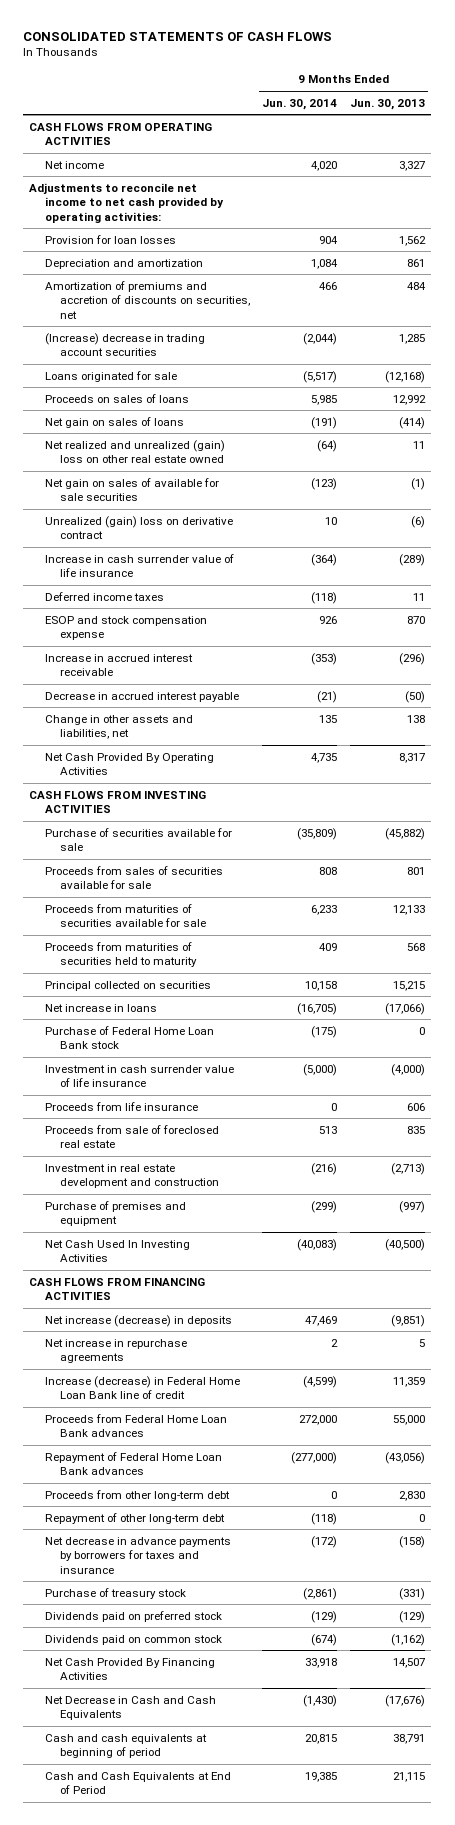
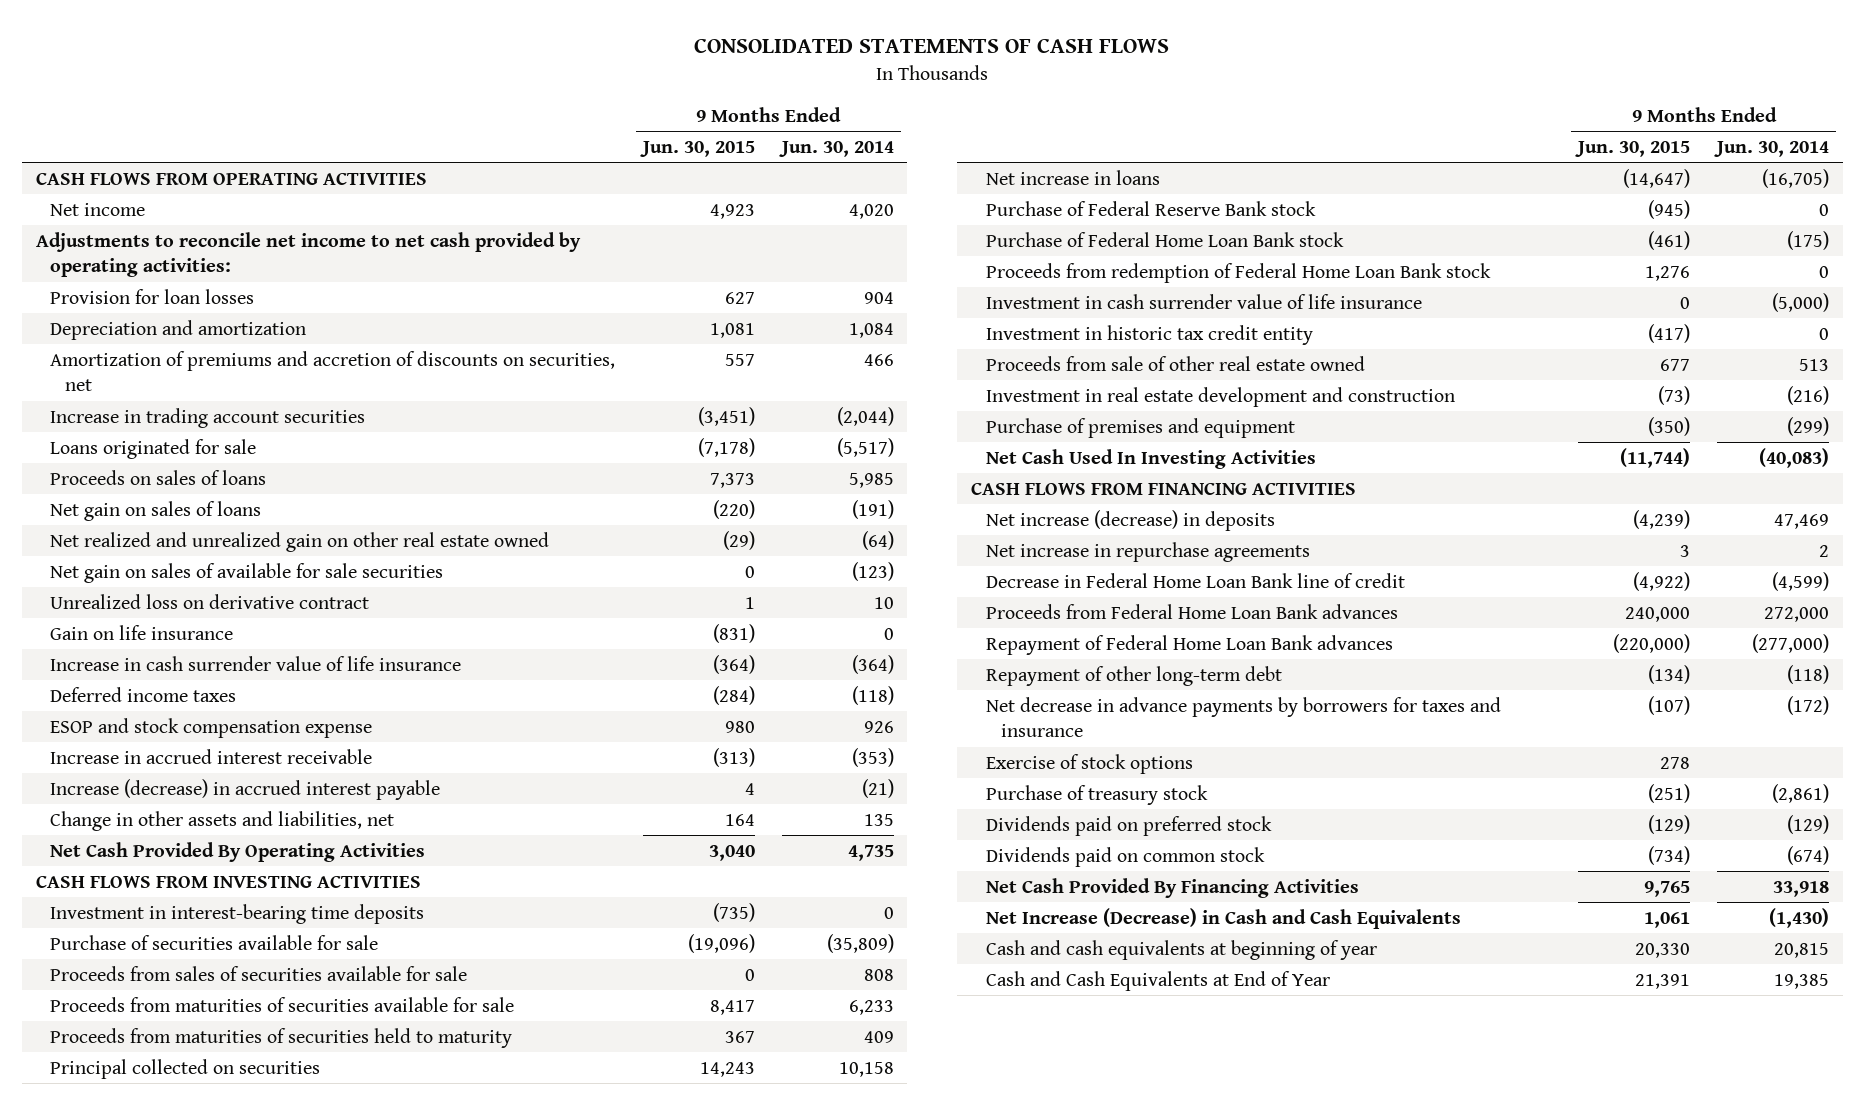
[350,98,426,110] Jun. 30, 2013 -> none
none -> [639,140,755,157] Jun. 30, 2015
[44,332,205,357] (Increase) decrease in trading account securities -> [50,407,366,428] Increase in trading account securities
[44,439,225,464] Net realized and unrealized (gain) loss on other real estate owned -> [50,531,550,552] Net realized and unrealized gain on other real estate owned
[44,515,233,540] Unrealized (gain) loss on derivative contract -> [50,593,370,609] Unrealized loss on derivative contract
none -> [50,624,234,640] Gain on life insurance
[44,691,239,702] Decrease in accrued interest payable -> [50,778,441,800] Increase (decrease) in accrued interest payable
none -> [50,903,425,924] Investment in interest-bearing time deposits
none -> [985,200,1316,216] Purchase of Federal Reserve Bank stock
none -> [985,262,1491,283] Proceeds from redemption of Federal Home Loan Bank stock
[44,1101,198,1111] Proceeds from life insurance -> none
none -> [985,324,1313,345] Investment in historic tax credit entity
[44,1124,219,1149] Proceeds from sale of foreclosed real estate -> [985,355,1365,371] Proceeds from sale of other real estate owned
[44,1375,240,1400] Increase (decrease) in Federal Home Loan Bank line of credit -> [985,572,1405,588] Decrease in Federal Home Loan Bank line of credit
[44,1489,230,1501] Proceeds from other long-term debt -> none
none -> [985,753,1193,774] Exercise of stock options
[44,1695,216,1721] Net Decrease in Cash and Cash Equivalents -> [985,907,1461,929] Net Increase (Decrease) in Cash and Cash Equivalents
[44,1733,207,1759] Cash and cash equivalents at beginning of period -> [985,939,1377,960] Cash and cash equivalents at beginning of year
[44,1771,231,1795] Cash and Cash Equivalents at End of Period -> [985,970,1330,991] Cash and Cash Equivalents at End of Year

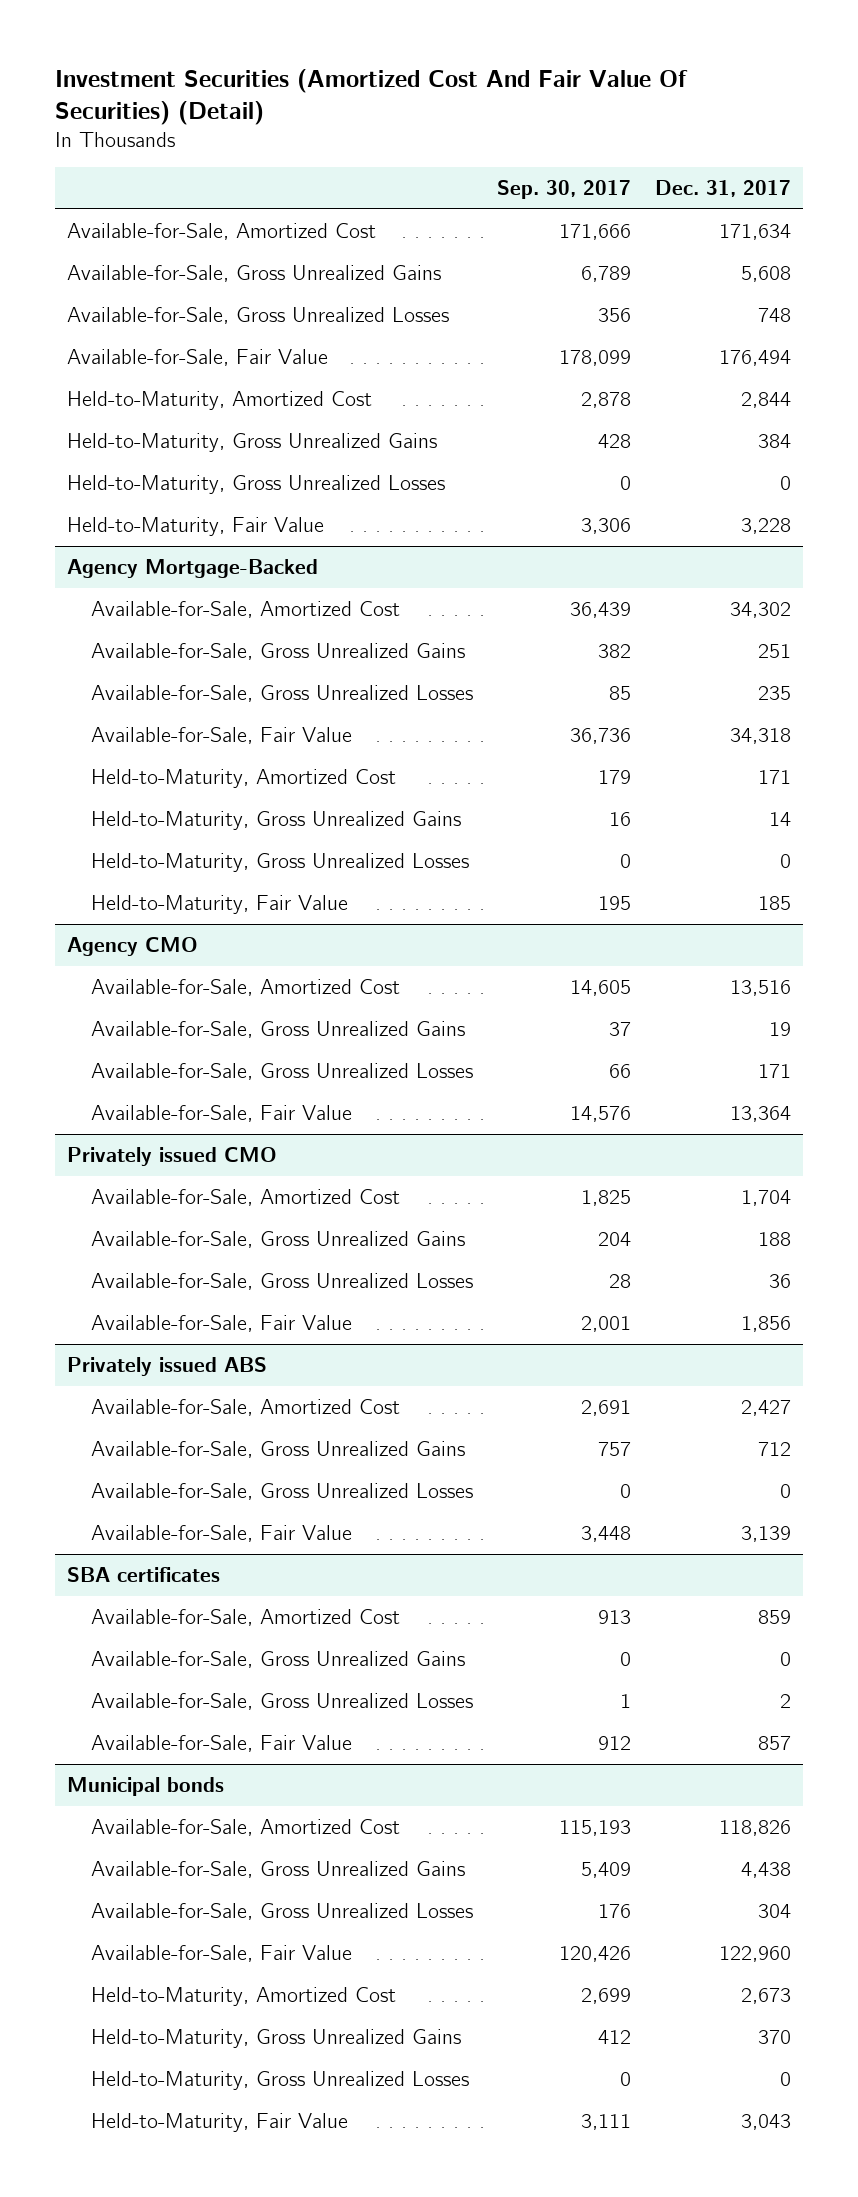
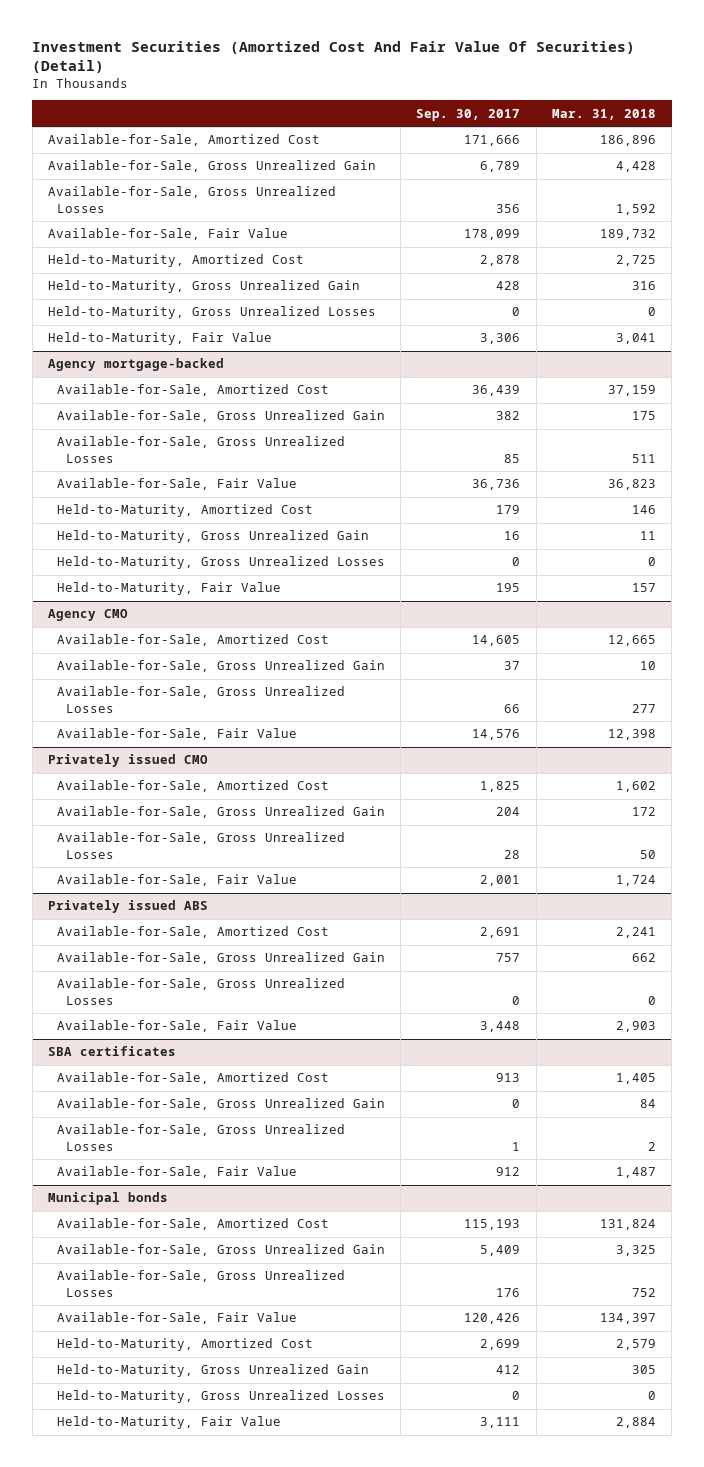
[654,180,791,198] Dec. 31, 2017 -> none
none -> [551,108,656,120] Mar. 31, 2018
[67,265,442,283] Available-for-Sale, Gross Unrealized Gains -> [48,160,377,173] Available-for-Sale, Gross Unrealized Gain
[67,433,438,453] Held-to-Maturity, Gross Unrealized Gains -> [48,280,361,294] Held-to-Maturity, Gross Unrealized Gain
[67,559,319,579] Agency Mortgage-Backed -> [48,358,225,372] Agency mortgage-backed
[90,643,465,661] Available-for-Sale, Gross Unrealized Gains -> [56,410,385,423] Available-for-Sale, Gross Unrealized Gain
[90,811,461,831] Held-to-Maturity, Gross Unrealized Gains -> [56,530,369,544] Held-to-Maturity, Gross Unrealized Gain
[90,1021,465,1039] Available-for-Sale, Gross Unrealized Gains -> [56,660,385,673] Available-for-Sale, Gross Unrealized Gain
[90,1231,465,1249] Available-for-Sale, Gross Unrealized Gains -> [56,806,385,819] Available-for-Sale, Gross Unrealized Gain
[90,1441,465,1459] Available-for-Sale, Gross Unrealized Gains -> [56,952,385,965] Available-for-Sale, Gross Unrealized Gain
[90,1651,465,1669] Available-for-Sale, Gross Unrealized Gains -> [56,1098,385,1111] Available-for-Sale, Gross Unrealized Gain
[90,1861,465,1879] Available-for-Sale, Gross Unrealized Gains -> [56,1244,385,1257] Available-for-Sale, Gross Unrealized Gain
[90,2029,461,2049] Held-to-Maturity, Gross Unrealized Gains -> [56,1364,369,1378] Held-to-Maturity, Gross Unrealized Gain

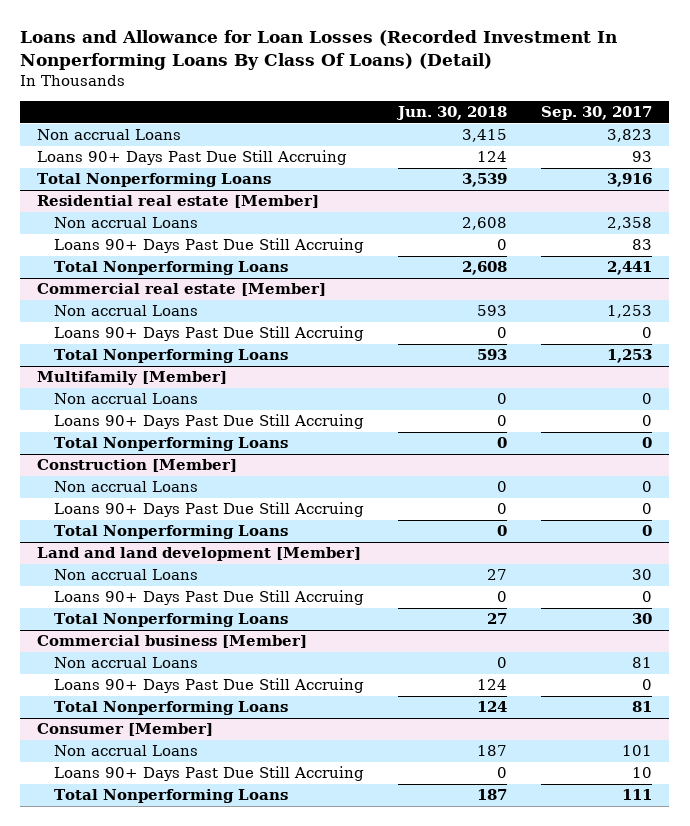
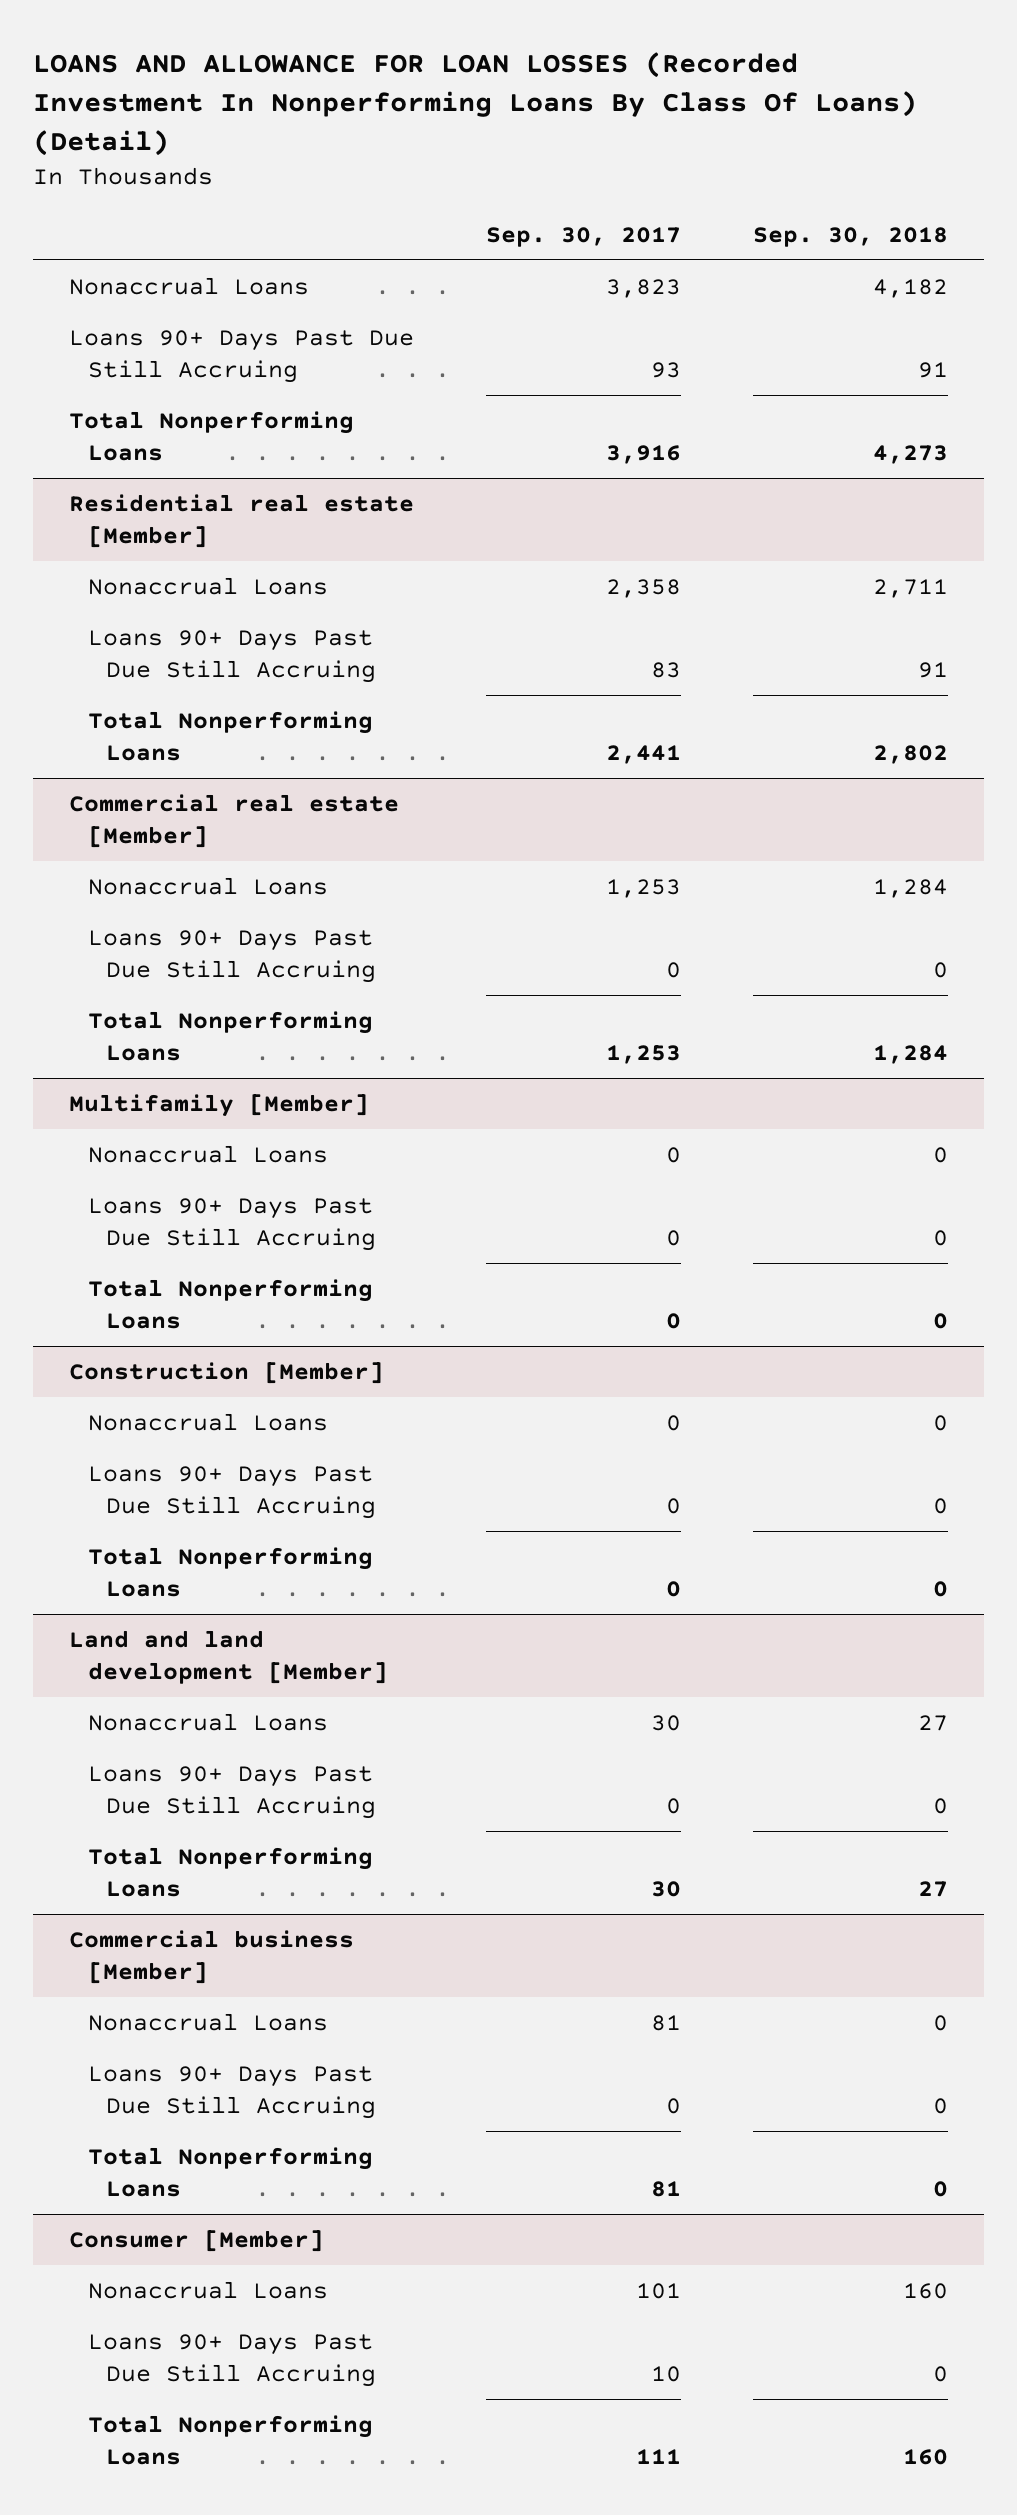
[20,30,618,71] Loans and Allowance for Loan Losses (Recorded Investment In Nonperforming Loans By Class Of Loans) (Detail) -> [33,52,918,156] LOANS AND ALLOWANCE FOR LOAN LOSSES (Recorded Investment In Nonperforming Loans By Class Of Loans) (Detail)
[396,106,508,121] Jun. 30, 2018 -> none
none -> [753,226,949,247] Sep. 30, 2018
[37,129,182,141] Non accrual Loans -> [69,276,310,295] Nonaccrual Loans
[53,217,198,229] Non accrual Loans -> [87,576,328,595] Nonaccrual Loans
[53,305,198,317] Non accrual Loans -> [87,876,328,895] Nonaccrual Loans
[53,393,198,405] Non accrual Loans -> [87,1144,328,1163] Nonaccrual Loans
[53,481,198,493] Non accrual Loans -> [87,1412,328,1431] Nonaccrual Loans
[53,569,198,581] Non accrual Loans -> [87,1712,328,1731] Nonaccrual Loans
[53,657,198,669] Non accrual Loans -> [87,2012,328,2031] Nonaccrual Loans
[53,745,198,757] Non accrual Loans -> [87,2280,328,2299] Nonaccrual Loans

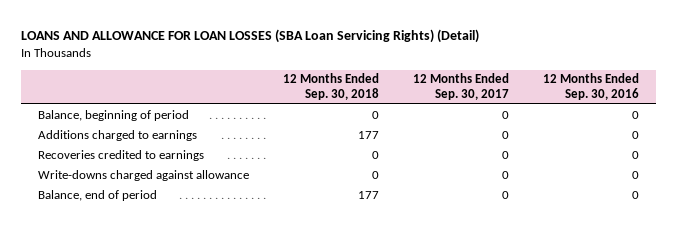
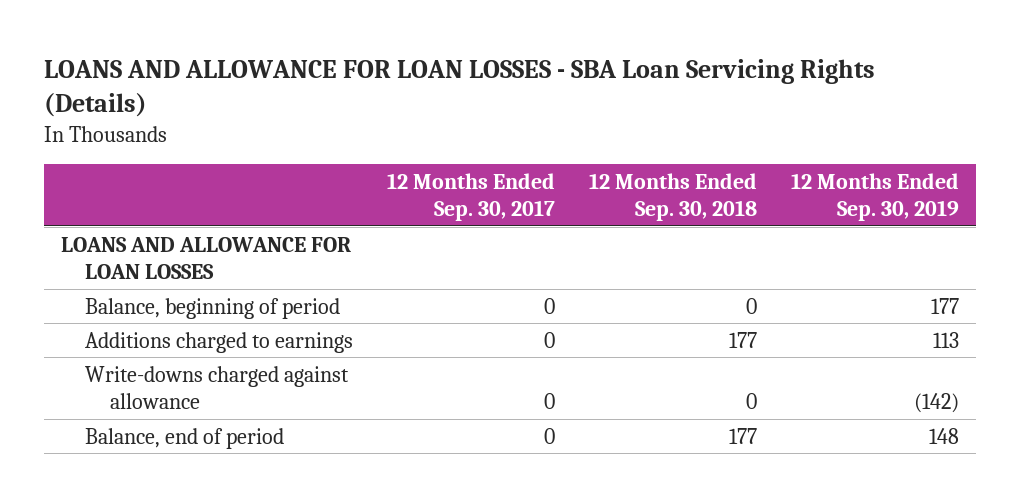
[21,29,480,44] LOANS AND ALLOWANCE FOR LOAN LOSSES (SBA Loan Servicing Rights) (Detail) -> [43,58,875,118] LOANS AND ALLOWANCE FOR LOAN LOSSES - SBA Loan Servicing Rights (Details)
[542,73,639,100] 12 Months Ended Sep. 30, 2016 -> none
none -> [790,172,959,221] 12 Months Ended Sep. 30, 2019
none -> [60,236,351,279] LOANS AND ALLOWANCE FOR LOAN LOSSES
[38,149,205,161] Recoveries credited to earnings -> none

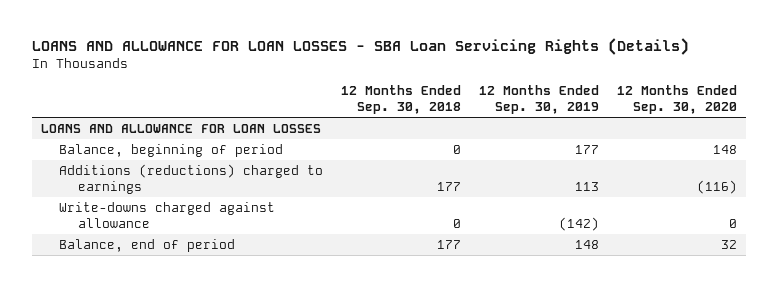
[387,172,556,221] 12 Months Ended Sep. 30, 2017 -> none
none -> [616,85,737,115] 12 Months Ended Sep. 30, 2020
[85,331,354,353] Additions charged to earnings -> [59,163,324,194] Additions (reductions) charged to earnings

